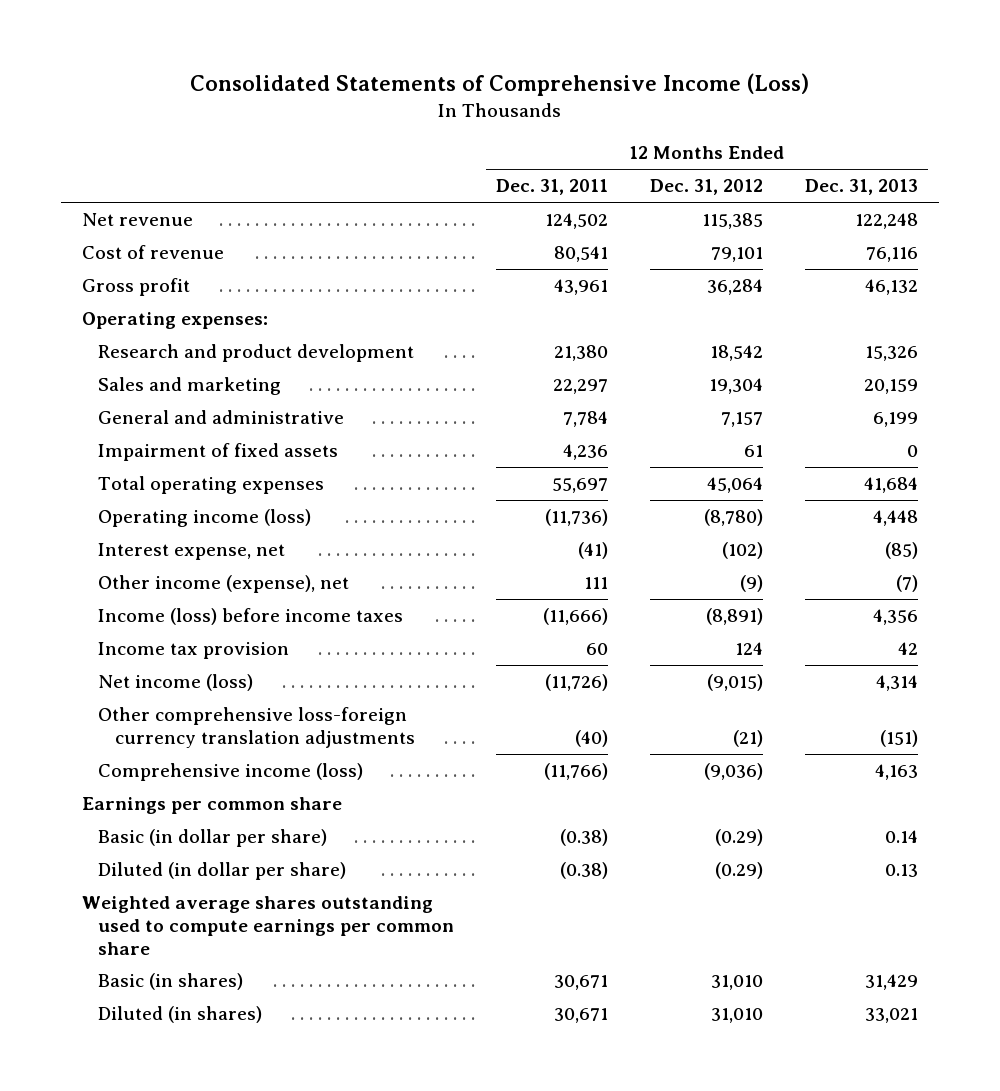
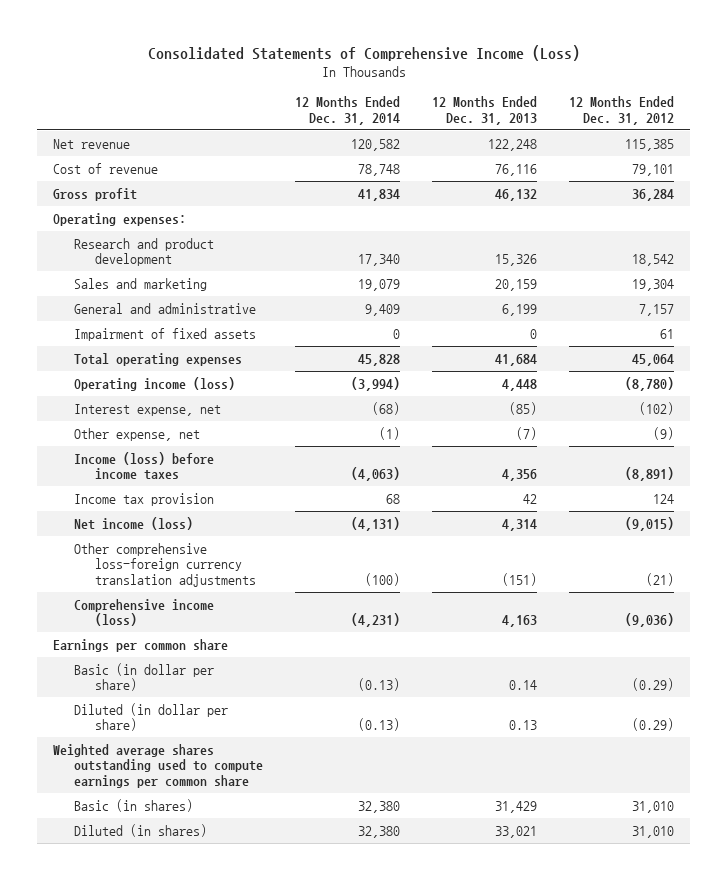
[496,179,609,196] Dec. 31, 2011 -> none
none -> [295,95,401,125] 12 Months Ended Dec. 31, 2014
[98,575,350,594] Other income (expense), net -> [74,427,201,441] Other expense, net

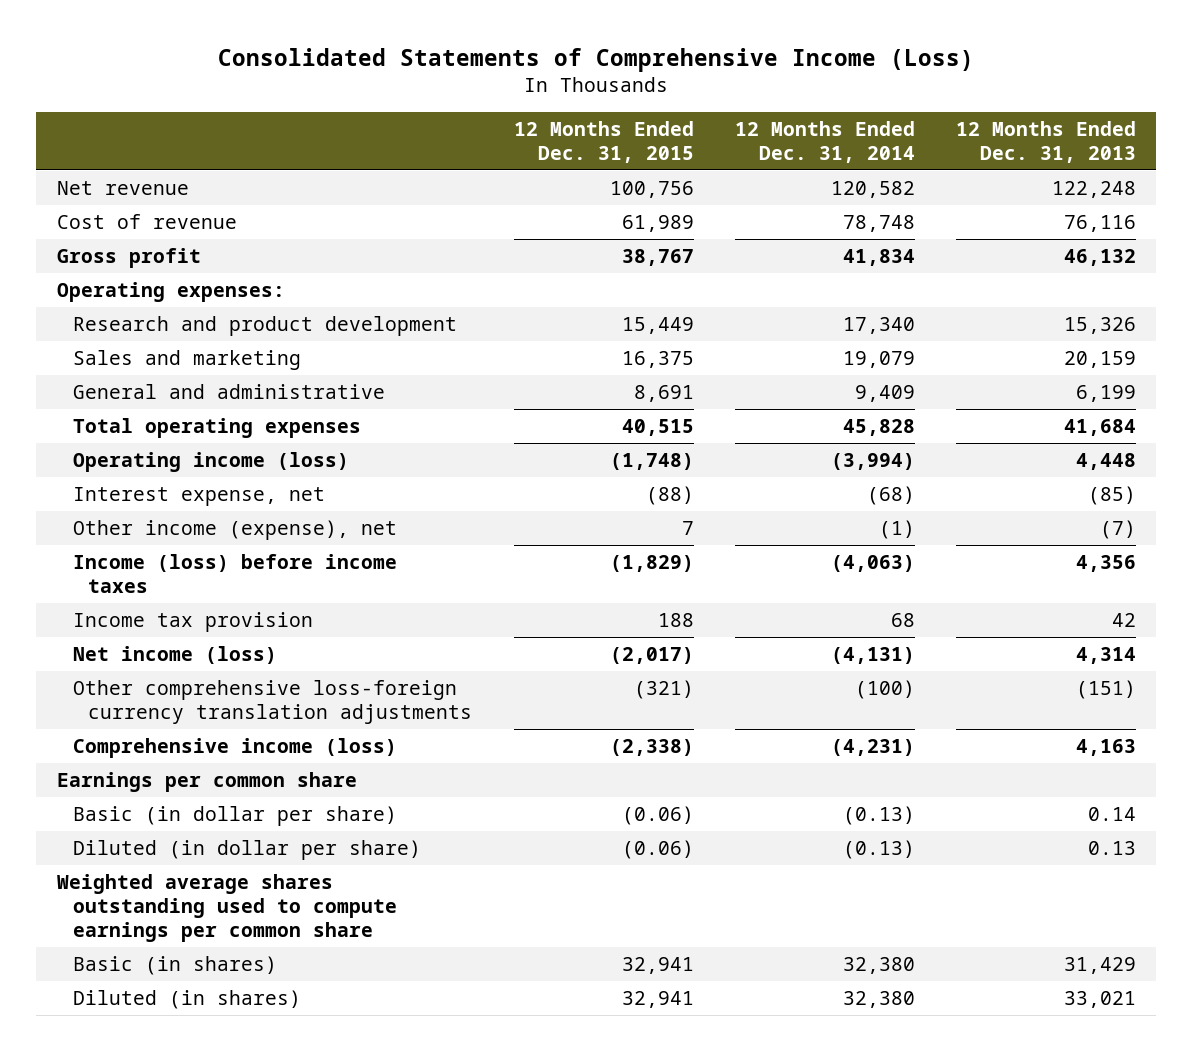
[569,95,675,125] 12 Months Ended Dec. 31, 2012 -> none
none -> [513,120,694,163] 12 Months Ended Dec. 31, 2015
[74,327,257,341] Impairment of fixed assets -> none
[74,427,201,441] Other expense, net -> [72,520,397,541] Other income (expense), net

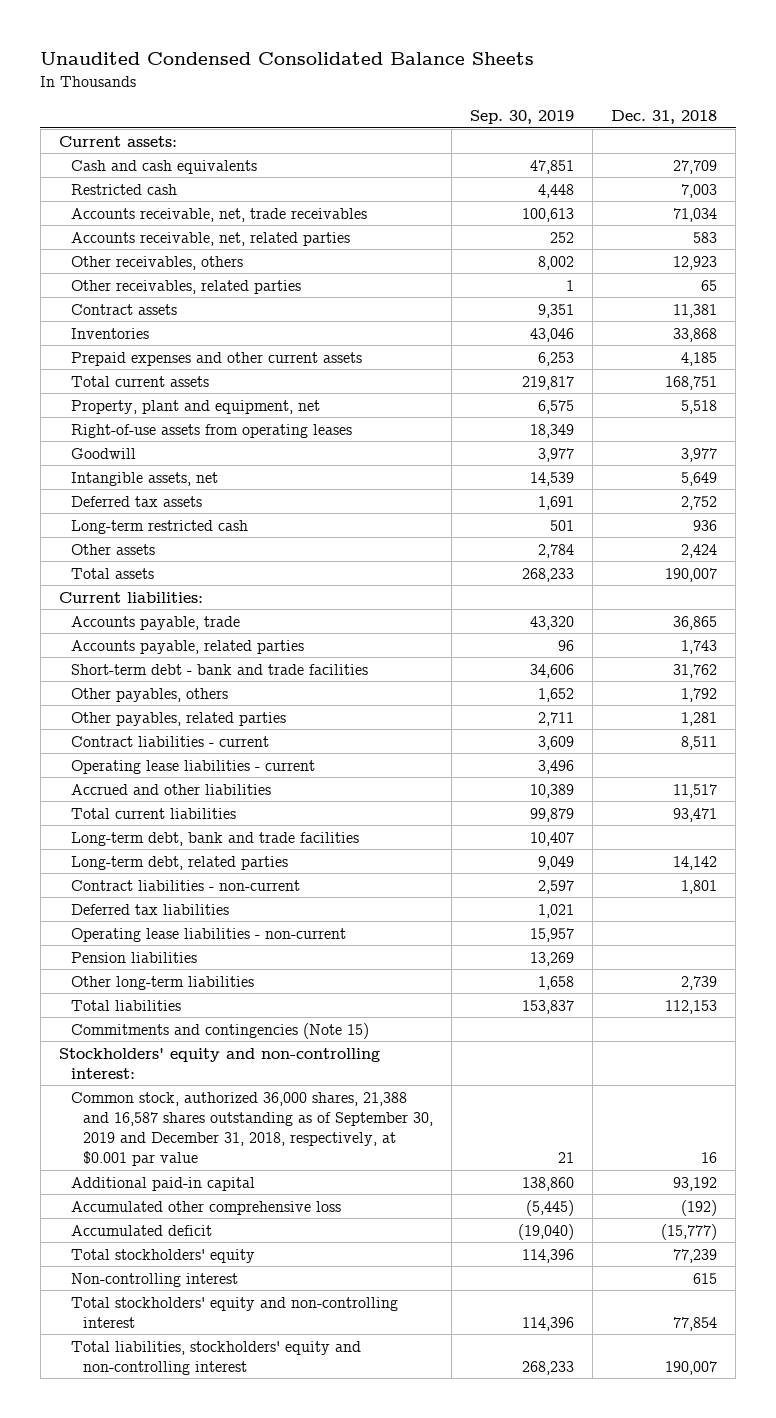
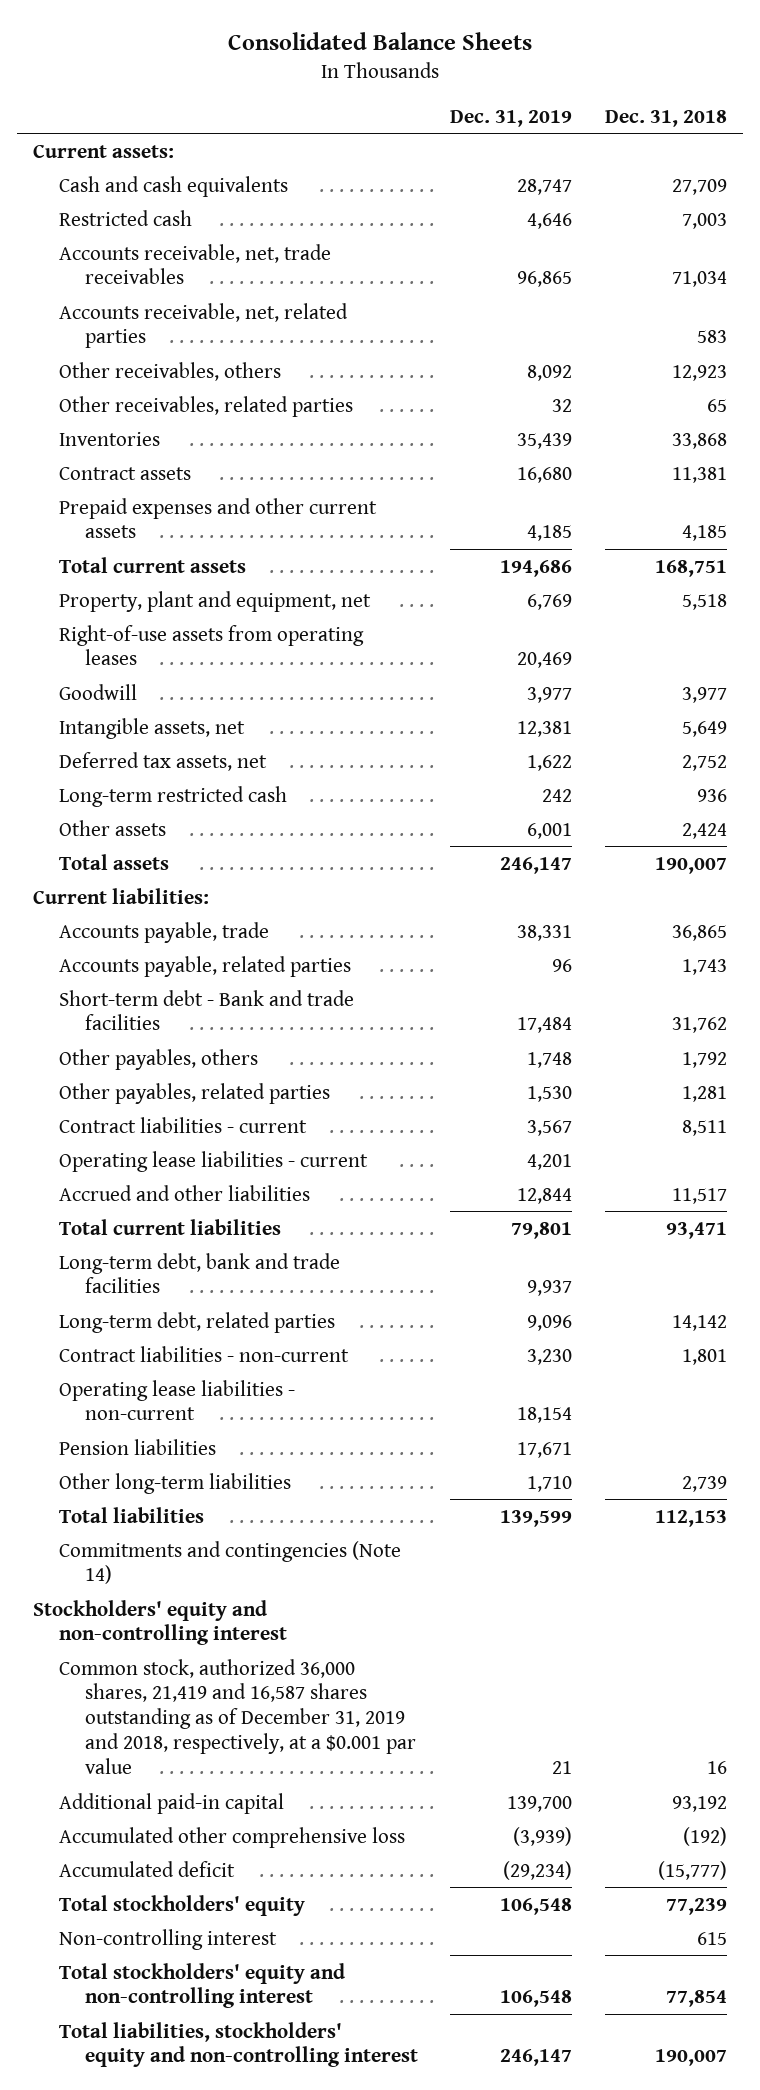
[40,52,535,66] Unaudited Condensed Consolidated Balance Sheets -> [227,31,532,50] Consolidated Balance Sheets
[470,110,575,125] Sep. 30, 2019 -> none
none -> [450,109,573,127] Dec. 31, 2019
[70,303,177,315] Contract assets -> [58,466,191,480] Contract assets
[70,495,202,507] Deferred tax assets -> [58,751,267,771] Deferred tax assets, net
[70,663,368,675] Short-term debt - bank and trade facilities -> [58,989,354,1031] Short-term debt - Bank and trade facilities
[70,903,229,915] Deferred tax liabilities -> none
[70,1022,369,1039] Commitments and contingencies (Note 15) -> [58,1540,401,1585] Commitments and contingencies (Note 14)
[58,1047,380,1079] Stockholders' equity and non-controlling interest: -> [33,1599,287,1646] Stockholders' equity and non-controlling interest
[70,1091,433,1166] Common stock, authorized 36,000 shares, 21,388 and 16,587 shares outstanding as of September 30, 2019 and December 31, 2018, respectively, at $0.001 par value -> [58,1658,416,1775] Common stock, authorized 36,000 shares, 21,419 and 16,587 shares outstanding as of December 31, 2019 and 2018, respectively, at a $0.001 par value

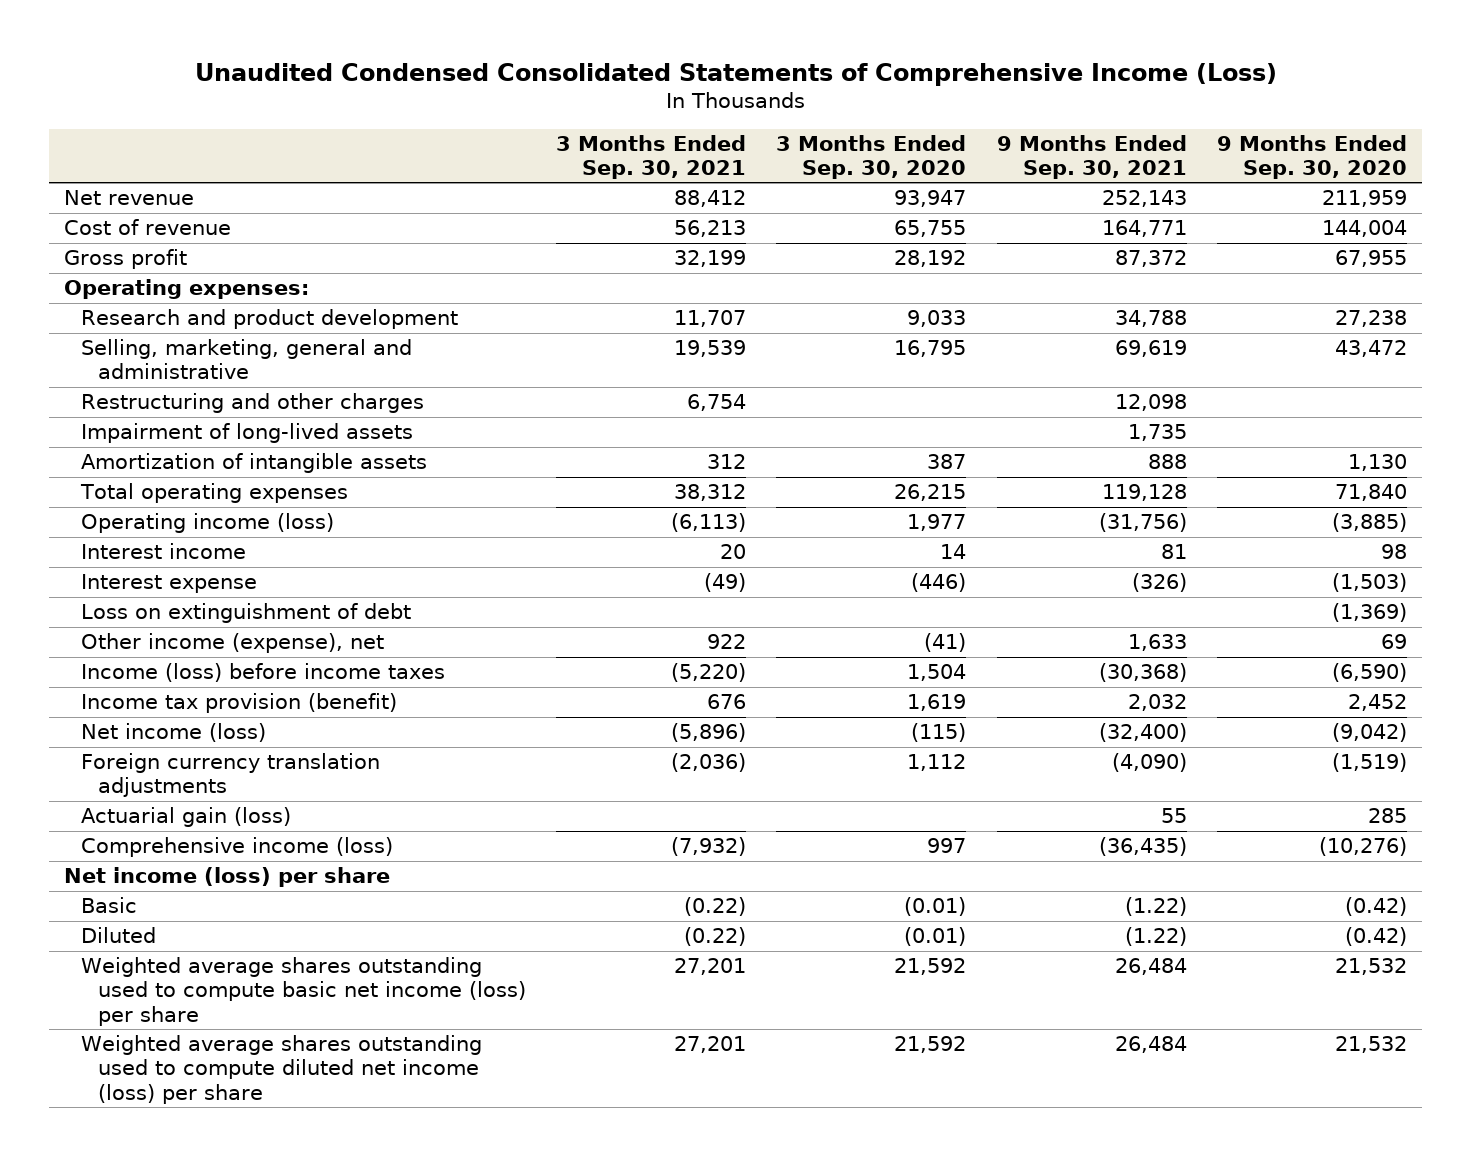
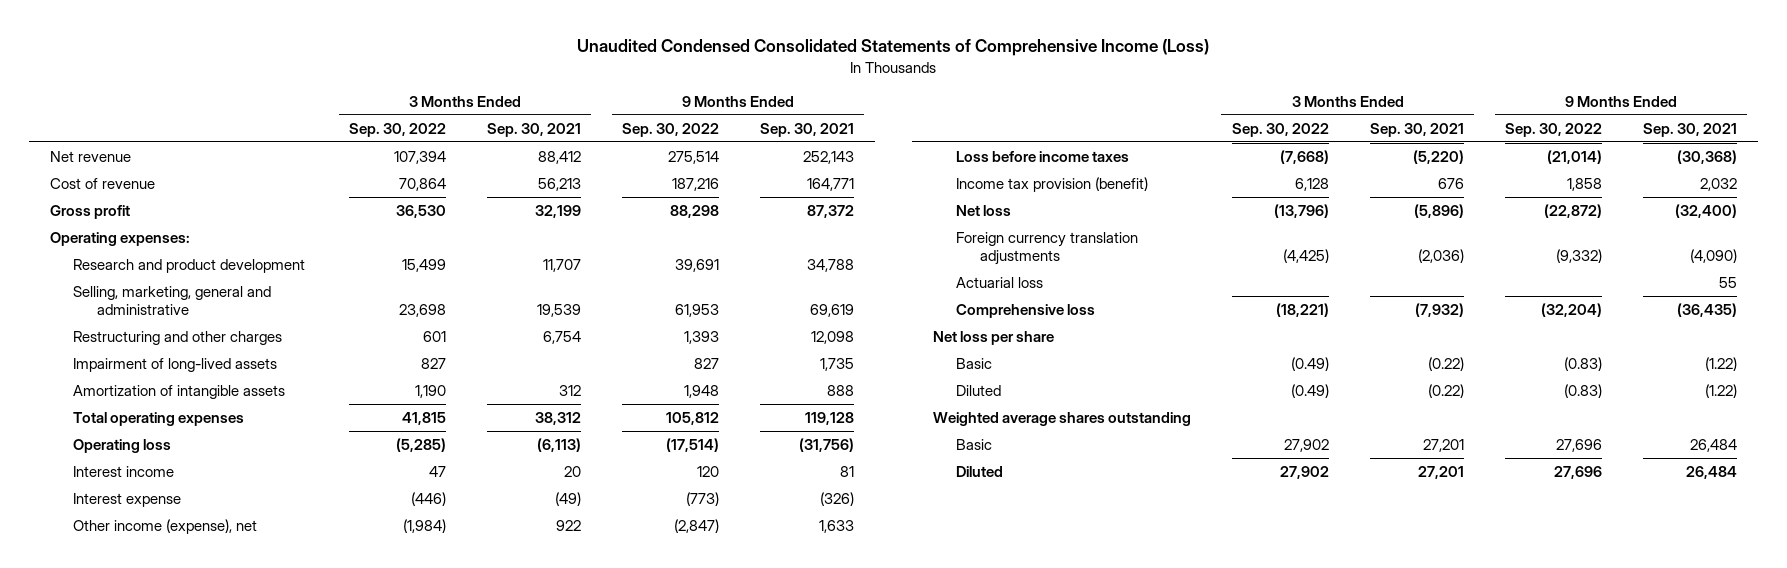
[776,134,967,180] 3 Months Ended Sep. 30, 2020 -> none
[1217,134,1408,180] 9 Months Ended Sep. 30, 2020 -> none
none -> [348,122,446,137] Sep. 30, 2022
none -> [622,122,720,137] Sep. 30, 2022
[81,513,335,534] Operating income (loss) -> [73,439,172,454] Operating loss
[81,603,412,624] Loss on extinguishment of debt -> none
[81,663,446,683] Income (loss) before income taxes -> [956,151,1130,163] Loss before income taxes
[81,723,267,743] Net income (loss) -> [956,205,1012,217] Net loss
[81,807,292,828] Actuarial gain (loss) -> [956,277,1044,289] Actuarial loss
[81,837,394,858] Comprehensive income (loss) -> [956,304,1096,319] Comprehensive loss
[64,867,391,888] Net income (loss) per share -> [932,331,1054,346] Net loss per share
none -> [932,412,1191,427] Weighted average shares outstanding
[81,957,526,1026] Weighted average shares outstanding used to compute basic net income (loss) per share -> [956,439,993,451] Basic
[81,1035,483,1104] Weighted average shares outstanding used to compute diluted net income (loss) per share -> [956,466,1004,478] Diluted

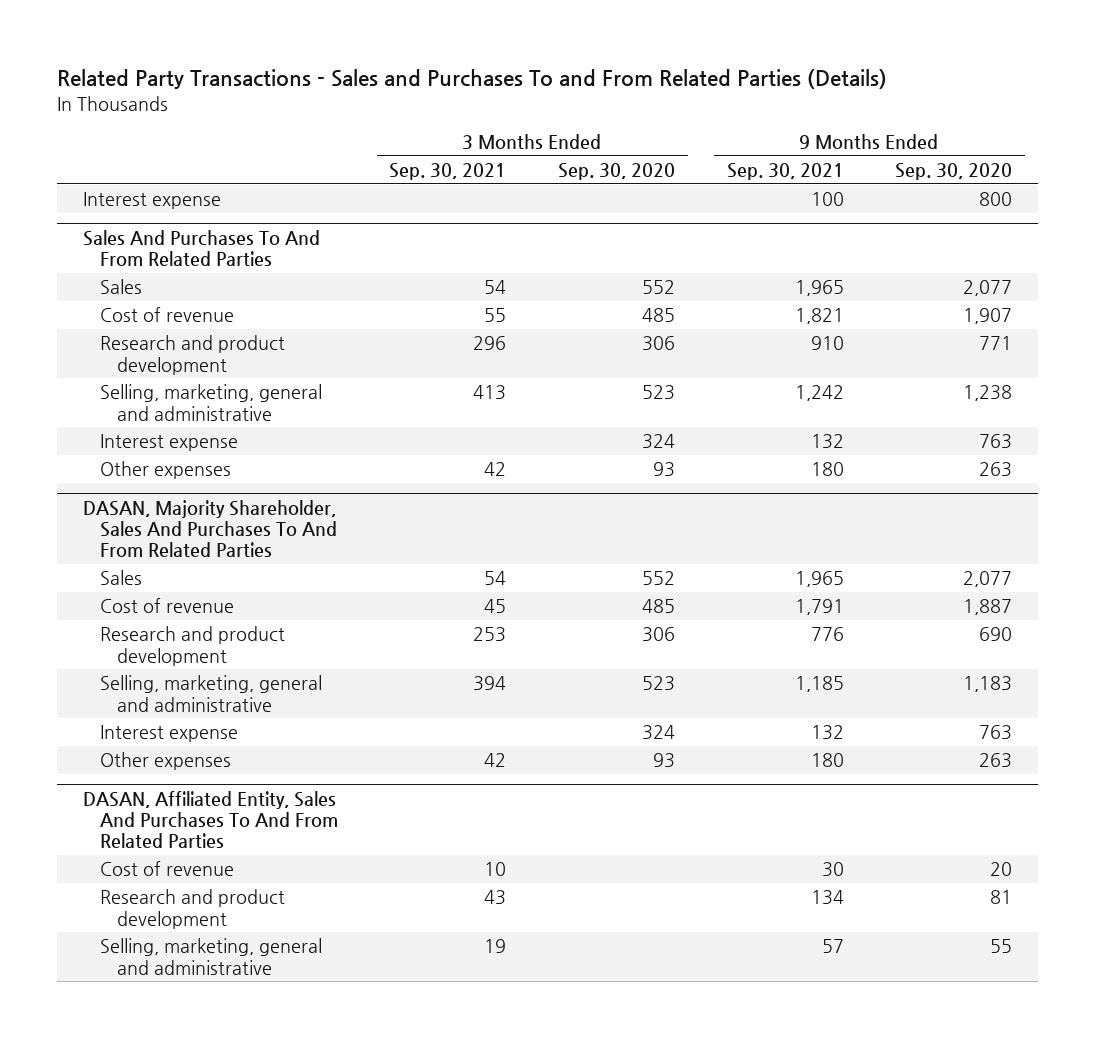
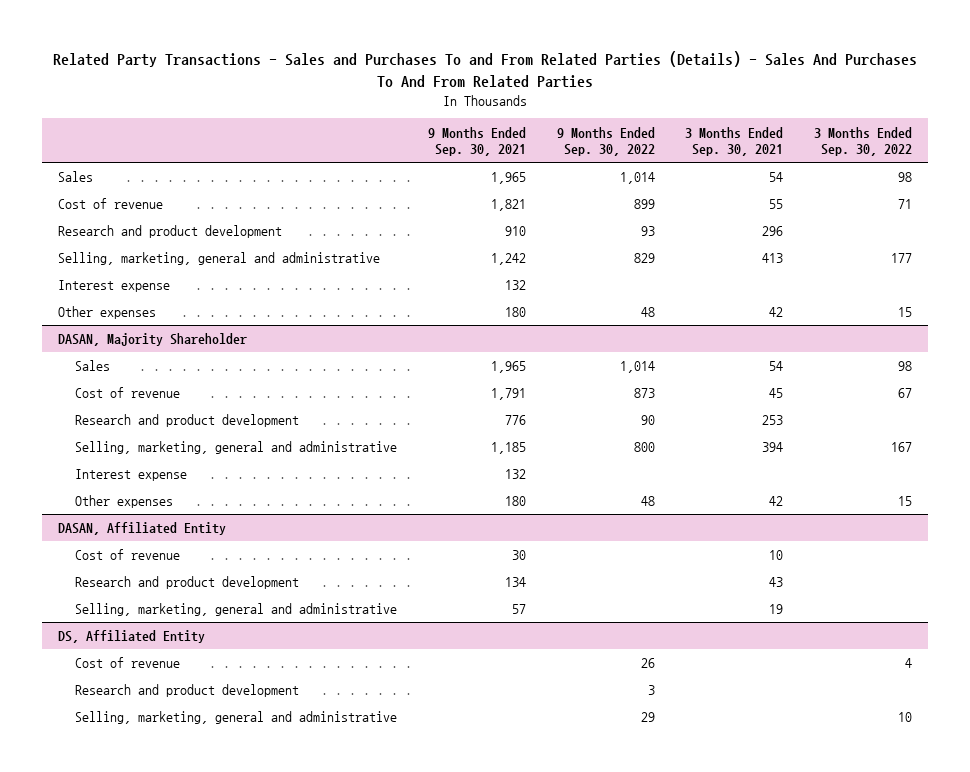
[57,69,888,90] Related Party Transactions - Sales and Purchases To and From Related Parties (Details) -> [53,50,918,88] Related Party Transactions - Sales and Purchases To and From Related Parties (Details) - Sales And Purchases To And From Related Parties
[558,163,676,181] Sep. 30, 2020 -> none
[895,163,1013,181] Sep. 30, 2020 -> none
none -> [556,126,655,157] 9 Months Ended Sep. 30, 2022
none -> [814,126,913,157] 3 Months Ended Sep. 30, 2022
[83,192,222,210] Interest expense -> none
[83,229,321,267] Sales And Purchases To And From Related Parties -> none
[83,499,337,558] DASAN, Majority Shareholder, Sales And Purchases To And From Related Parties -> none
none -> [57,333,247,347] DASAN, Majority Shareholder
[83,790,338,849] DASAN, Affiliated Entity, Sales And Purchases To And From Related Parties -> none
none -> [57,522,226,536] DASAN, Affiliated Entity
none -> [57,630,205,644] DS, Affiliated Entity
none -> [74,657,180,669] Cost of revenue
none -> [74,684,299,698] Research and product development
none -> [74,711,397,725] Selling, marketing, general and administrative

